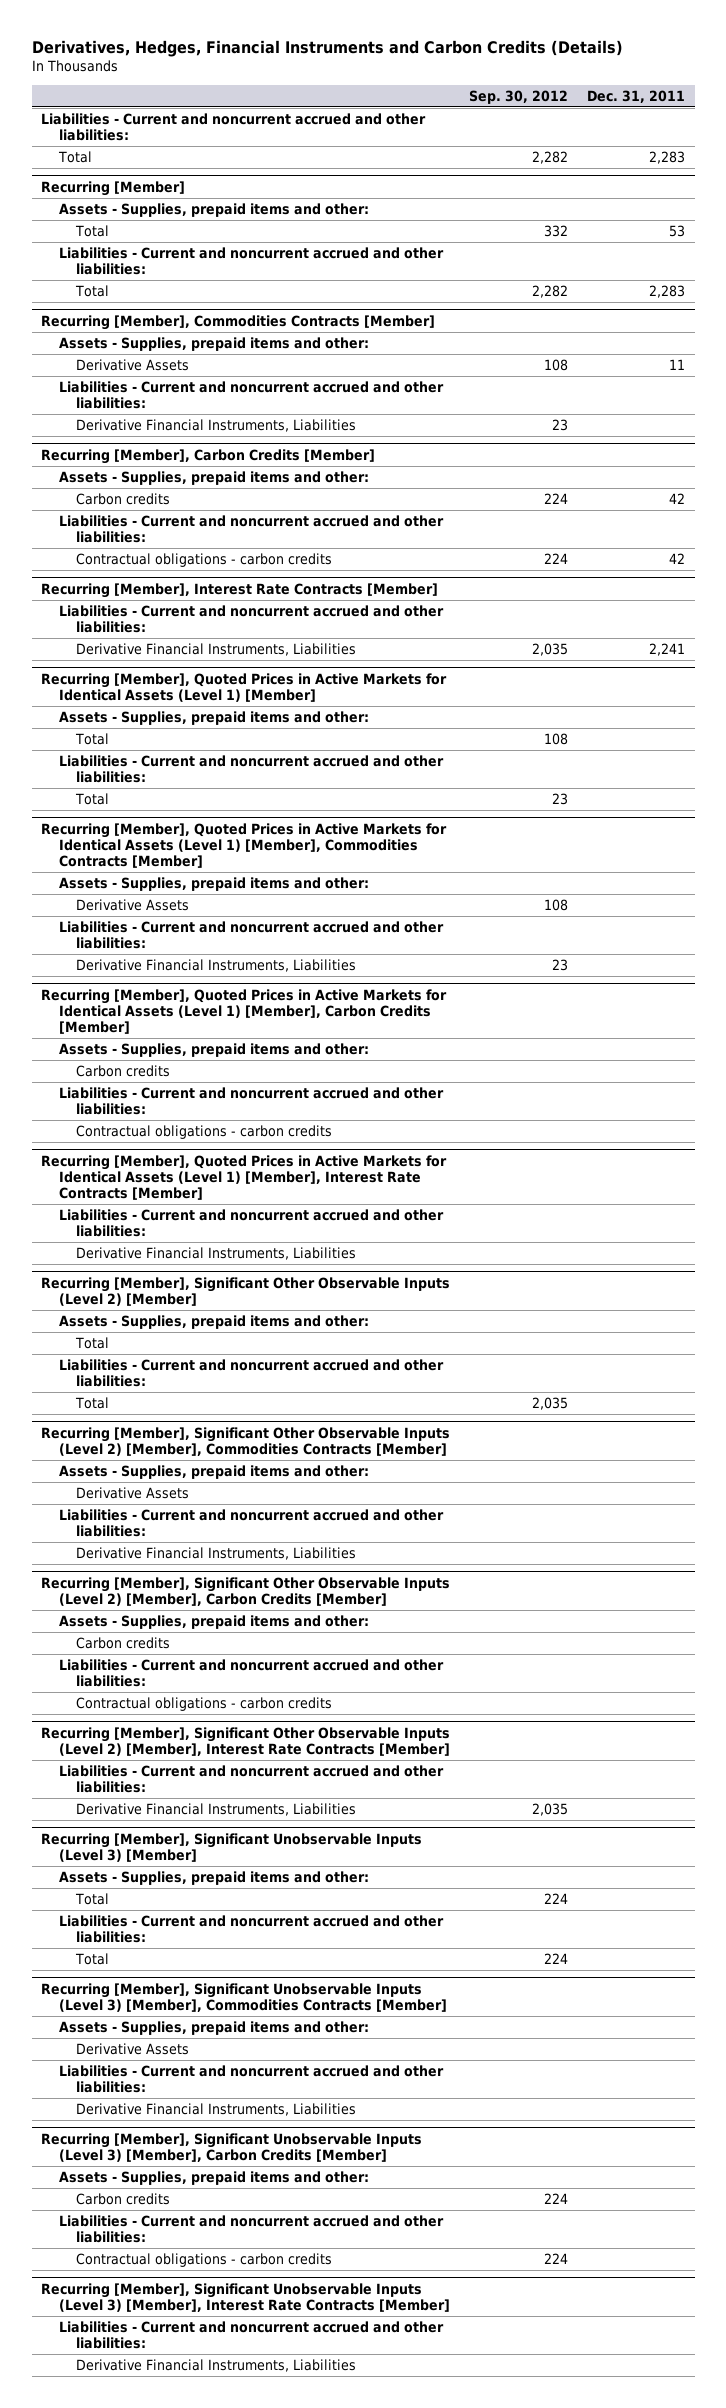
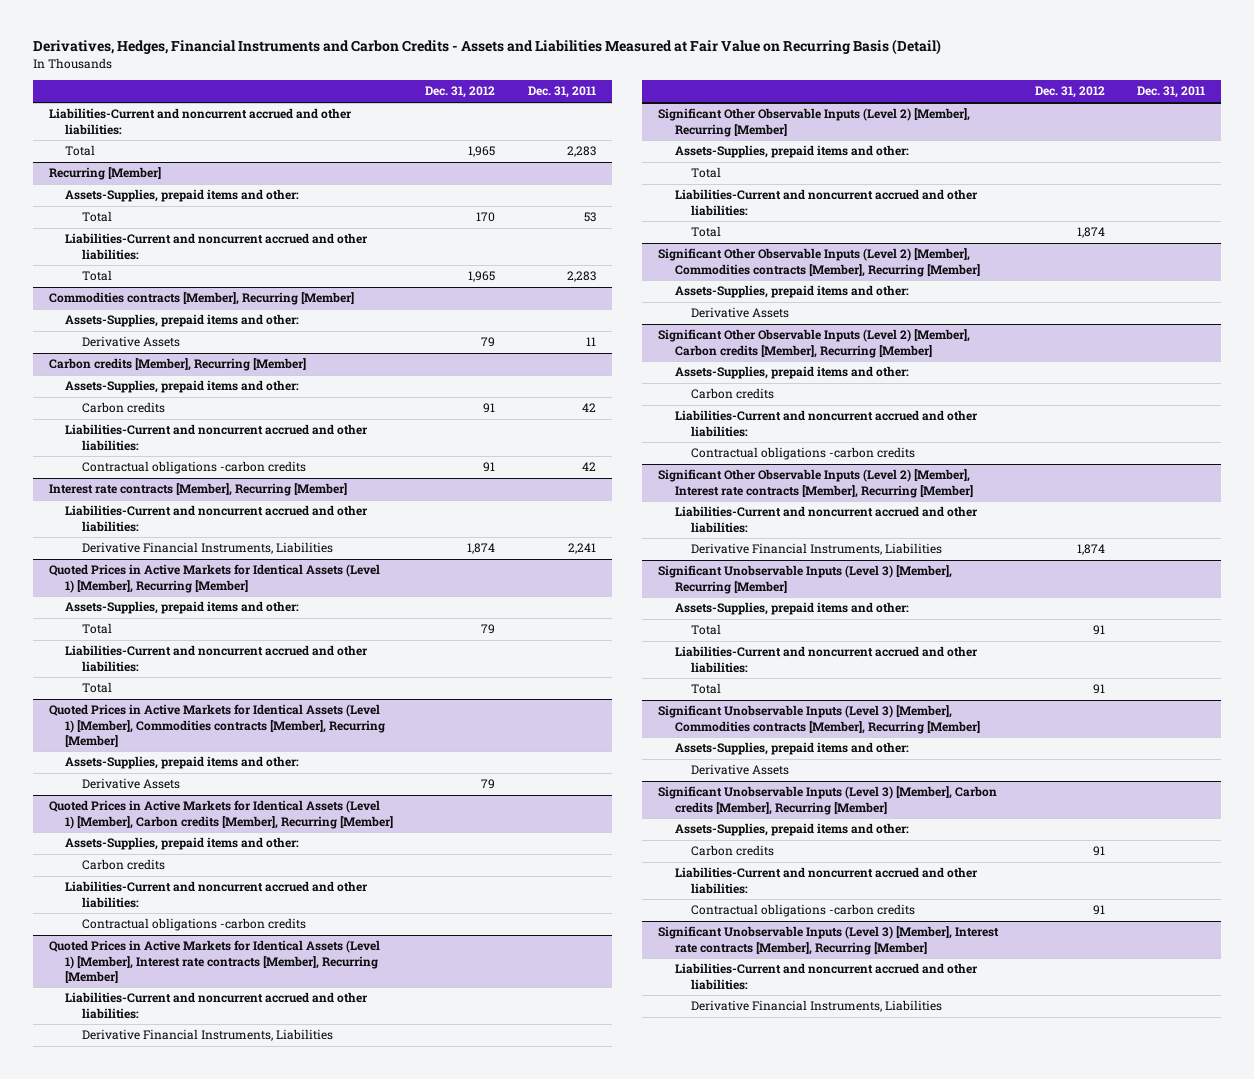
[31,39,623,57] Derivatives, Hedges, Financial Instruments and Carbon Credits (Details) -> [32,39,941,56] Derivatives, Hedges, Financial Instruments and Carbon Credits - Assets and Liabilities Measured at Fair Value on Recurring Basis (Detail)
[469,89,569,104] Sep. 30, 2012 -> none
none -> [425,86,496,99] Dec. 31, 2012
[41,112,427,141] Liabilities - Current and noncurrent accrued and other liabilities: -> [48,108,352,135] Liabilities-Current and noncurrent accrued and other liabilities:
[58,202,369,217] Assets - Supplies, prepaid items and other: -> [65,189,300,203] Assets-Supplies, prepaid items and other:
[58,246,444,275] Liabilities - Current and noncurrent accrued and other liabilities: -> [65,233,369,260] Liabilities-Current and noncurrent accrued and other liabilities:
[41,314,436,330] Recurring [Member], Commodities Contracts [Member] -> [48,292,354,306] Commodities contracts [Member], Recurring [Member]
[58,336,369,351] Assets - Supplies, prepaid items and other: -> [65,314,300,328] Assets-Supplies, prepaid items and other:
[58,380,444,409] Liabilities - Current and noncurrent accrued and other liabilities: -> none
[76,418,357,432] Derivative Financial Instruments, Liabilities -> none
[41,448,376,464] Recurring [Member], Carbon Credits [Member] -> [48,358,306,372] Carbon credits [Member], Recurring [Member]
[58,470,369,485] Assets - Supplies, prepaid items and other: -> [65,380,300,394] Assets-Supplies, prepaid items and other:
[58,514,444,543] Liabilities - Current and noncurrent accrued and other liabilities: -> [65,424,369,451] Liabilities-Current and noncurrent accrued and other liabilities:
[76,552,333,567] Contractual obligations - carbon credits -> [81,461,306,475] Contractual obligations -carbon credits
[41,582,439,598] Recurring [Member], Interest Rate Contracts [Member] -> [48,483,347,497] Interest rate contracts [Member], Recurring [Member]
[58,604,444,633] Liabilities - Current and noncurrent accrued and other liabilities: -> [65,505,369,532] Liabilities-Current and noncurrent accrued and other liabilities:
[41,672,448,702] Recurring [Member], Quoted Prices in Active Markets for Identical Assets (Level 1) [Member] -> [48,564,380,593] Quoted Prices in Active Markets for Identical Assets (Level 1) [Member], Recurring [Member]
[58,710,369,725] Assets - Supplies, prepaid items and other: -> [65,601,300,615] Assets-Supplies, prepaid items and other:
[58,754,444,783] Liabilities - Current and noncurrent accrued and other liabilities: -> [65,645,369,672] Liabilities-Current and noncurrent accrued and other liabilities:
[41,822,448,868] Recurring [Member], Quoted Prices in Active Markets for Identical Assets (Level 1) [Member], Commodities Contracts [Member] -> [48,704,386,747] Quoted Prices in Active Markets for Identical Assets (Level 1) [Member], Commodities contracts [Member], Recurring [Member]
[58,876,369,891] Assets - Supplies, prepaid items and other: -> [65,756,300,770] Assets-Supplies, prepaid items and other:
[58,920,444,949] Liabilities - Current and noncurrent accrued and other liabilities: -> none
[76,958,357,972] Derivative Financial Instruments, Liabilities -> none
[41,988,448,1034] Recurring [Member], Quoted Prices in Active Markets for Identical Assets (Level 1) [Member], Carbon Credits [Member] -> [48,800,394,829] Quoted Prices in Active Markets for Identical Assets (Level 1) [Member], Carbon credits [Member], Recurring [Member]
[58,1042,369,1057] Assets - Supplies, prepaid items and other: -> [65,837,300,851] Assets-Supplies, prepaid items and other:
[58,1086,444,1115] Liabilities - Current and noncurrent accrued and other liabilities: -> [65,881,369,908] Liabilities-Current and noncurrent accrued and other liabilities:
[76,1124,333,1139] Contractual obligations - carbon credits -> [81,918,306,932] Contractual obligations -carbon credits
[41,1154,448,1200] Recurring [Member], Quoted Prices in Active Markets for Identical Assets (Level 1) [Member], Interest Rate Contracts [Member] -> [48,940,380,983] Quoted Prices in Active Markets for Identical Assets (Level 1) [Member], Interest rate contracts [Member], Recurring [Member]
[58,1208,444,1237] Liabilities - Current and noncurrent accrued and other liabilities: -> [65,992,369,1019] Liabilities-Current and noncurrent accrued and other liabilities:
[41,1276,451,1306] Recurring [Member], Significant Other Observable Inputs (Level 2) [Member] -> [658,108,971,137] Significant Other Observable Inputs (Level 2) [Member], Recurring [Member]
[58,1314,369,1329] Assets - Supplies, prepaid items and other: -> [674,145,909,159] Assets-Supplies, prepaid items and other:
[58,1358,444,1387] Liabilities - Current and noncurrent accrued and other liabilities: -> [674,189,978,216] Liabilities-Current and noncurrent accrued and other liabilities:
[41,1426,451,1456] Recurring [Member], Significant Other Observable Inputs (Level 2) [Member], Commodities Contracts [Member] -> [658,248,980,277] Significant Other Observable Inputs (Level 2) [Member], Commodities contracts [Member], Recurring [Member]
[58,1464,369,1479] Assets - Supplies, prepaid items and other: -> [674,285,909,299] Assets-Supplies, prepaid items and other:
[58,1508,444,1537] Liabilities - Current and noncurrent accrued and other liabilities: -> none
[76,1546,357,1560] Derivative Financial Instruments, Liabilities -> none
[41,1576,451,1606] Recurring [Member], Significant Other Observable Inputs (Level 2) [Member], Carbon Credits [Member] -> [658,329,971,358] Significant Other Observable Inputs (Level 2) [Member], Carbon credits [Member], Recurring [Member]
[58,1614,369,1629] Assets - Supplies, prepaid items and other: -> [674,366,909,380] Assets-Supplies, prepaid items and other:
[58,1658,444,1687] Liabilities - Current and noncurrent accrued and other liabilities: -> [674,410,978,437] Liabilities-Current and noncurrent accrued and other liabilities:
[76,1696,333,1711] Contractual obligations - carbon credits -> [691,447,916,461] Contractual obligations -carbon credits
[41,1726,451,1756] Recurring [Member], Significant Other Observable Inputs (Level 2) [Member], Interest Rate Contracts [Member] -> [658,469,973,498] Significant Other Observable Inputs (Level 2) [Member], Interest rate contracts [Member], Recurring [Member]
[58,1764,444,1793] Liabilities - Current and noncurrent accrued and other liabilities: -> [674,506,978,533] Liabilities-Current and noncurrent accrued and other liabilities:
[41,1832,423,1862] Recurring [Member], Significant Unobservable Inputs (Level 3) [Member] -> [658,565,953,594] Significant Unobservable Inputs (Level 3) [Member], Recurring [Member]
[58,1870,369,1885] Assets - Supplies, prepaid items and other: -> [674,602,909,616] Assets-Supplies, prepaid items and other:
[58,1914,444,1943] Liabilities - Current and noncurrent accrued and other liabilities: -> [674,646,978,673] Liabilities-Current and noncurrent accrued and other liabilities:
[41,1982,447,2012] Recurring [Member], Significant Unobservable Inputs (Level 3) [Member], Commodities Contracts [Member] -> [658,705,980,734] Significant Unobservable Inputs (Level 3) [Member], Commodities contracts [Member], Recurring [Member]
[58,2020,369,2035] Assets - Supplies, prepaid items and other: -> [674,742,909,756] Assets-Supplies, prepaid items and other:
[58,2064,444,2093] Liabilities - Current and noncurrent accrued and other liabilities: -> none
[76,2102,357,2116] Derivative Financial Instruments, Liabilities -> none
[41,2132,423,2162] Recurring [Member], Significant Unobservable Inputs (Level 3) [Member], Carbon Credits [Member] -> [658,786,998,815] Significant Unobservable Inputs (Level 3) [Member], Carbon credits [Member], Recurring [Member]
[58,2170,369,2185] Assets - Supplies, prepaid items and other: -> [674,823,909,837] Assets-Supplies, prepaid items and other:
[58,2214,444,2243] Liabilities - Current and noncurrent accrued and other liabilities: -> [674,867,978,894] Liabilities-Current and noncurrent accrued and other liabilities:
[76,2252,333,2267] Contractual obligations - carbon credits -> [691,904,916,918] Contractual obligations -carbon credits
[41,2282,450,2312] Recurring [Member], Significant Unobservable Inputs (Level 3) [Member], Interest Rate Contracts [Member] -> [658,926,1000,955] Significant Unobservable Inputs (Level 3) [Member], Interest rate contracts [Member], Recurring [Member]
[58,2320,444,2349] Liabilities - Current and noncurrent accrued and other liabilities: -> [674,963,978,990] Liabilities-Current and noncurrent accrued and other liabilities:

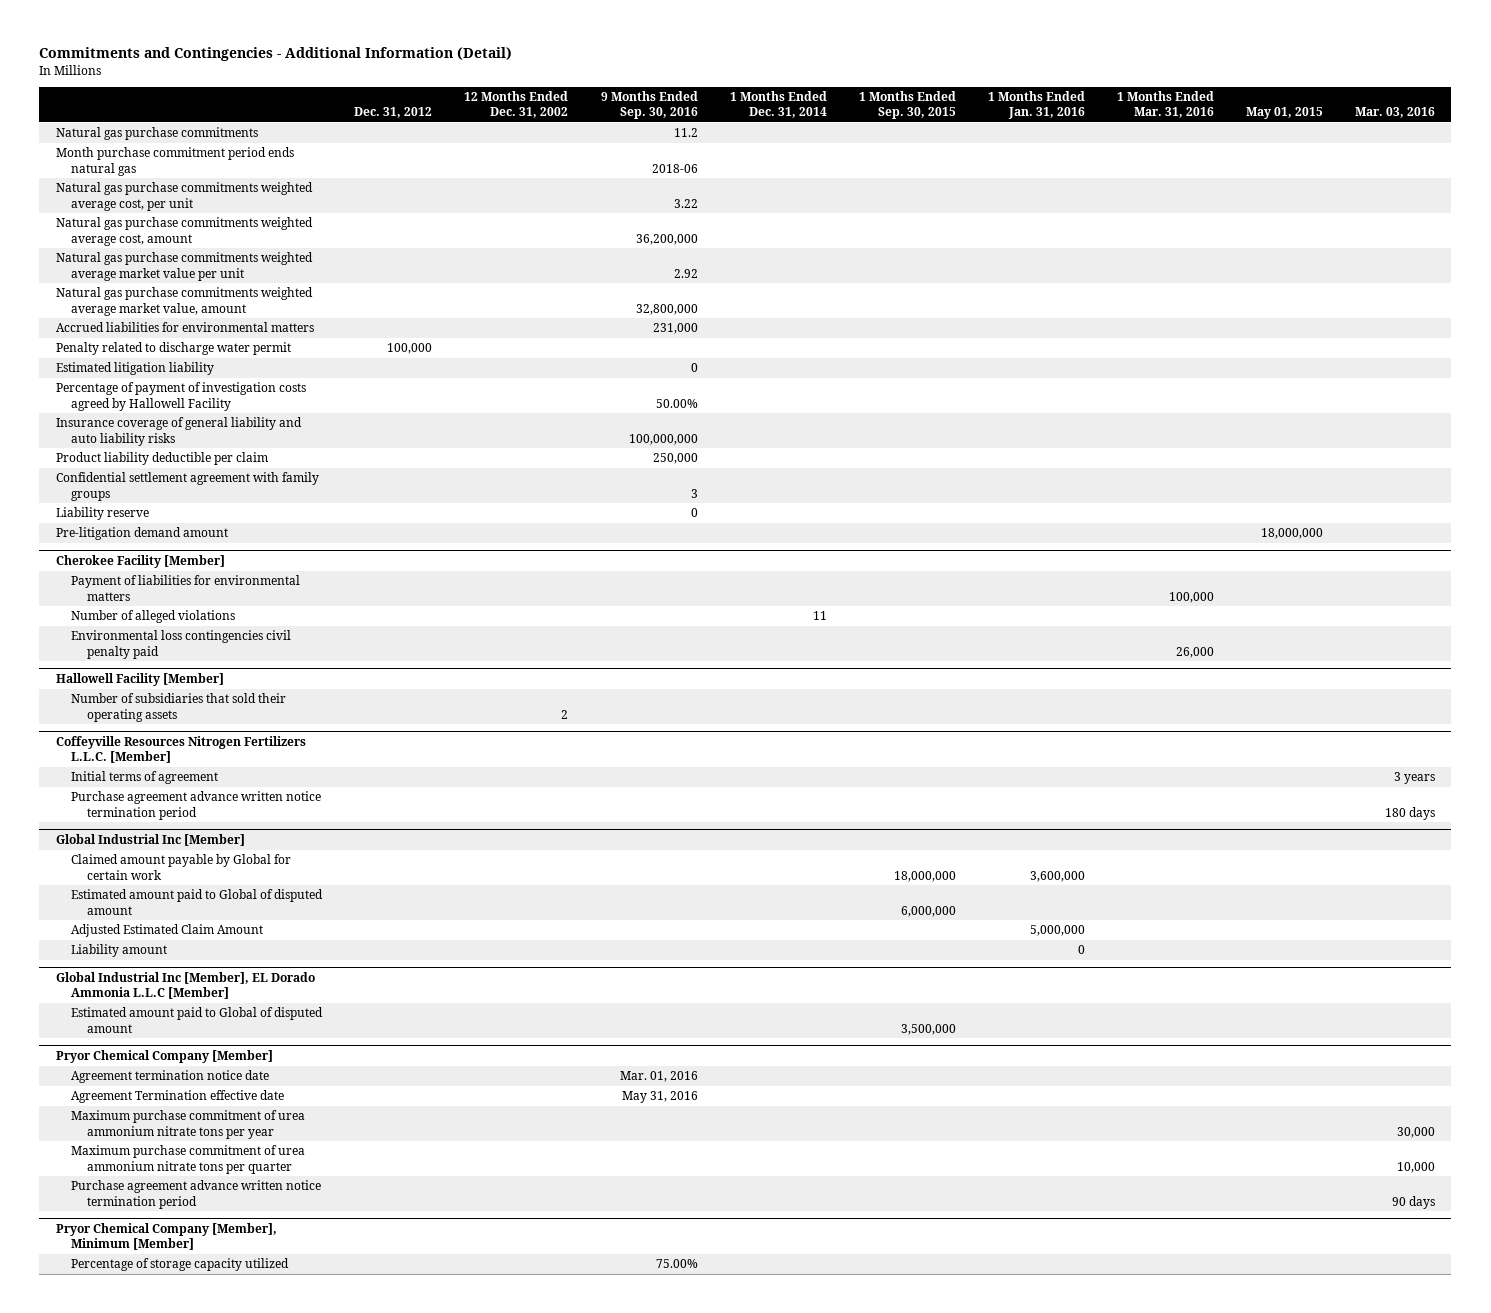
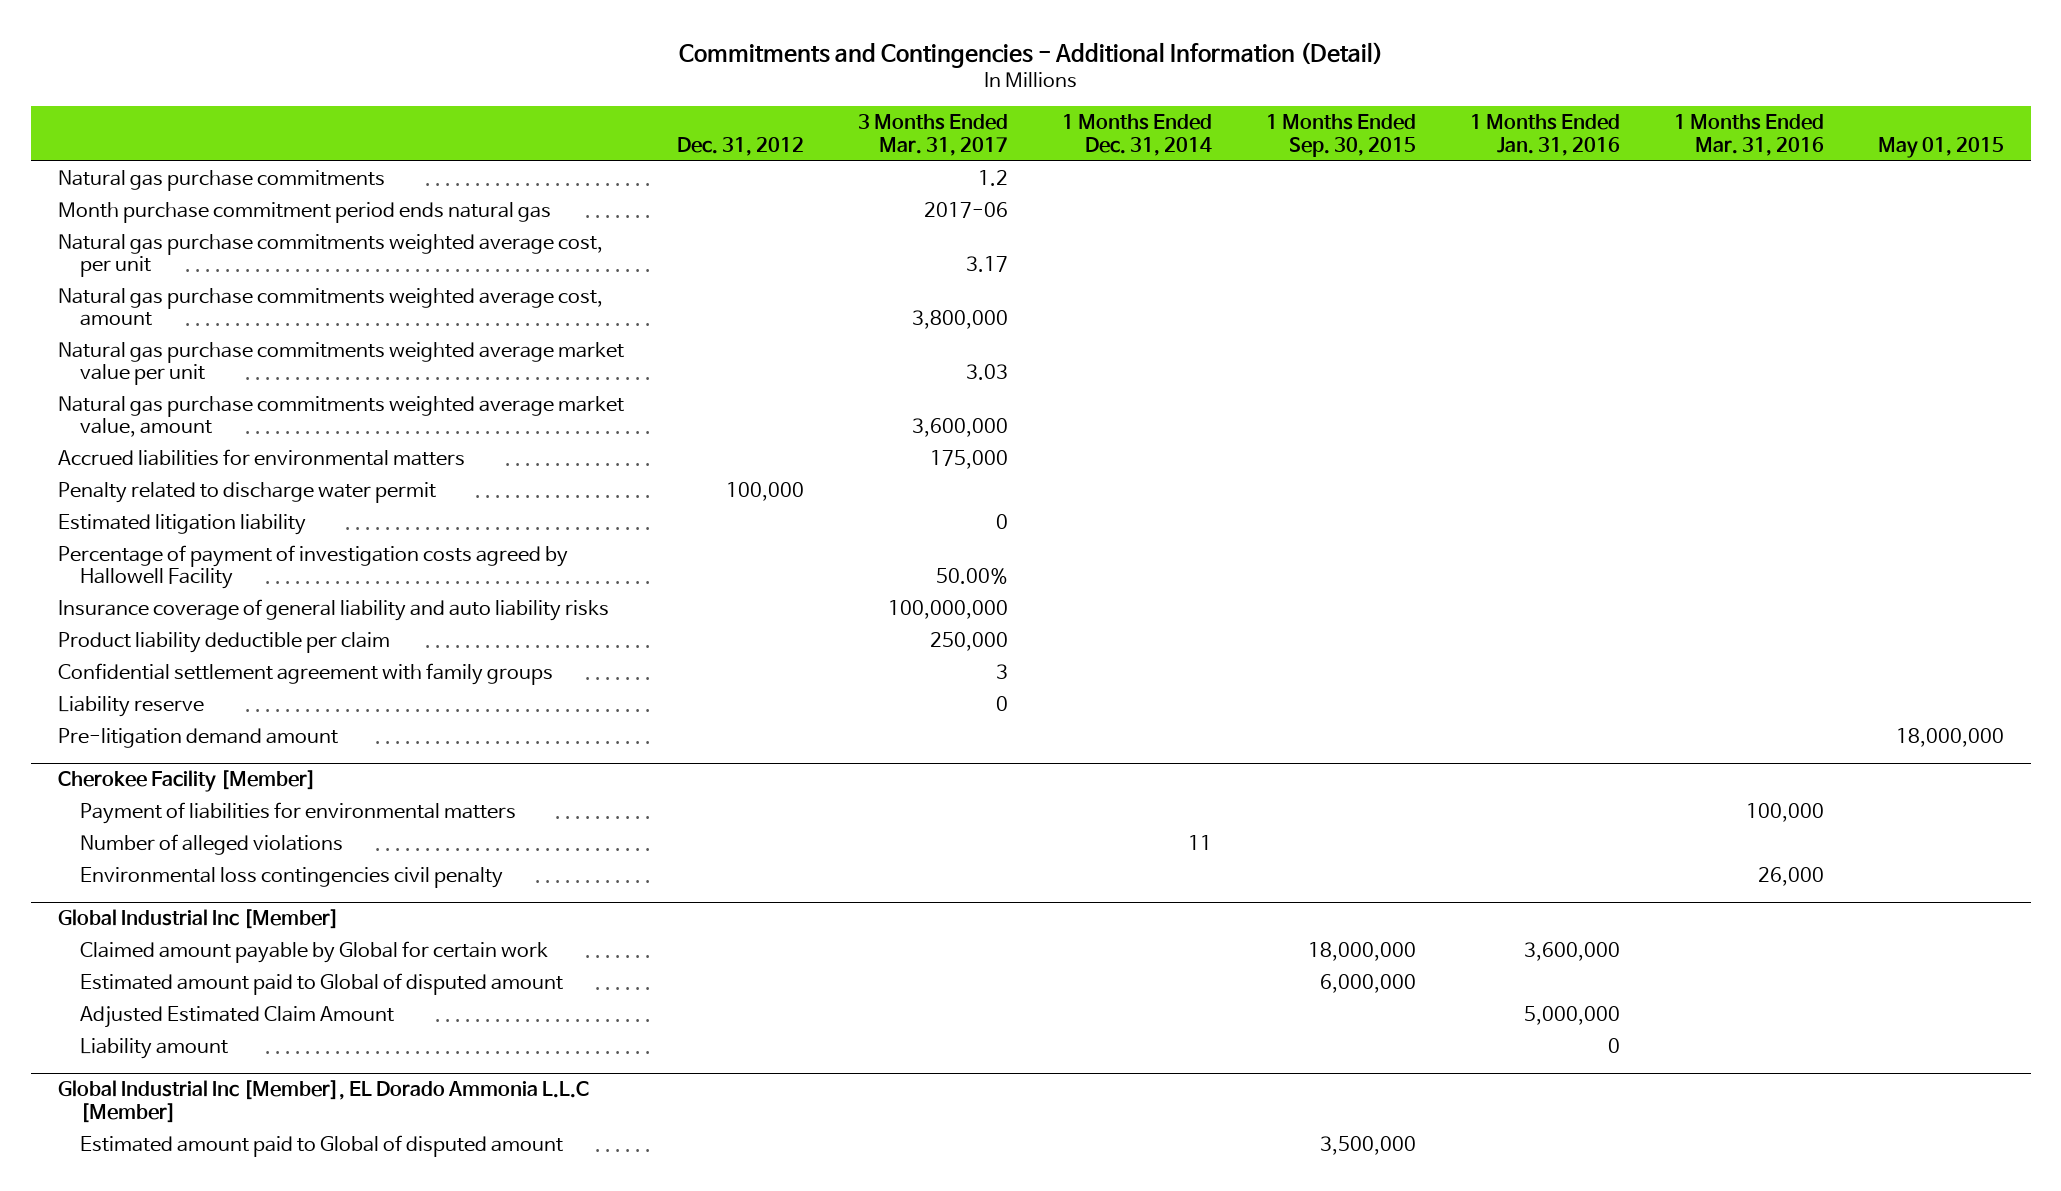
[464,91,569,119] 12 Months Ended Dec. 31, 2002 -> none
[600,91,698,120] 9 Months Ended Sep. 30, 2016 -> none
[1355,107,1436,119] Mar. 03, 2016 -> none
none -> [858,114,1009,156] 3 Months Ended Mar. 31, 2017
[55,672,224,686] Hallowell Facility [Member] -> none
[71,693,287,722] Number of subsidiaries that sold their operating assets -> none
[55,735,306,764] Coffeyville Resources Nitrogen Fertilizers L.L.C. [Member] -> none
[71,771,219,785] Initial terms of agreement -> none
[71,791,322,820] Purchase agreement advance written notice termination period -> none
[71,630,292,659] Environmental loss contingencies civil penalty paid -> [80,866,504,888] Environmental loss contingencies civil penalty
[55,1049,273,1063] Pryor Chemical Company [Member] -> none
[71,1070,270,1084] Agreement termination notice date -> none
[71,1090,285,1104] Agreement Termination effective date -> none
[71,1110,306,1139] Maximum purchase commitment of urea ammonium nitrate tons per year -> none
[71,1145,306,1174] Maximum purchase commitment of urea ammonium nitrate tons per quarter -> none
[71,1180,322,1209] Purchase agreement advance written notice termination period -> none
[55,1222,277,1251] Pryor Chemical Company [Member], Minimum [Member] -> none
[71,1258,290,1272] Percentage of storage capacity utilized -> none

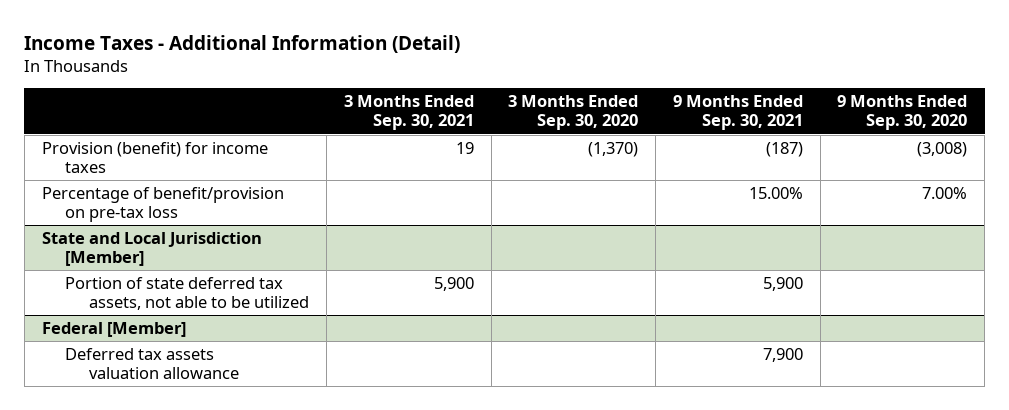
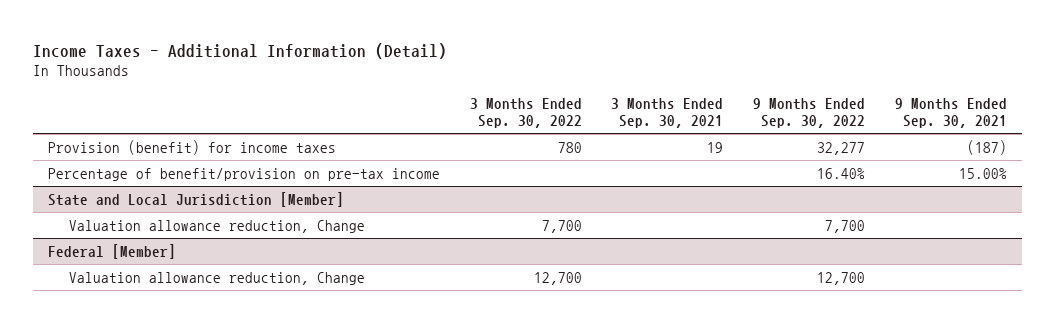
[508,95,639,131] 3 Months Ended Sep. 30, 2020 -> none
[837,95,968,131] 9 Months Ended Sep. 30, 2020 -> none
none -> [469,97,582,128] 3 Months Ended Sep. 30, 2022
none -> [753,97,866,128] 9 Months Ended Sep. 30, 2022
[41,186,284,223] Percentage of benefit/provision on pre-tax loss -> [47,167,440,181] Percentage of benefit/provision on pre-tax income
[65,276,310,311] Portion of state deferred tax assets, not able to be utilized -> none
none -> [69,219,366,233] Valuation allowance reduction, Change
[65,347,240,380] Deferred tax assets valuation allowance -> none
none -> [69,271,366,285] Valuation allowance reduction, Change

